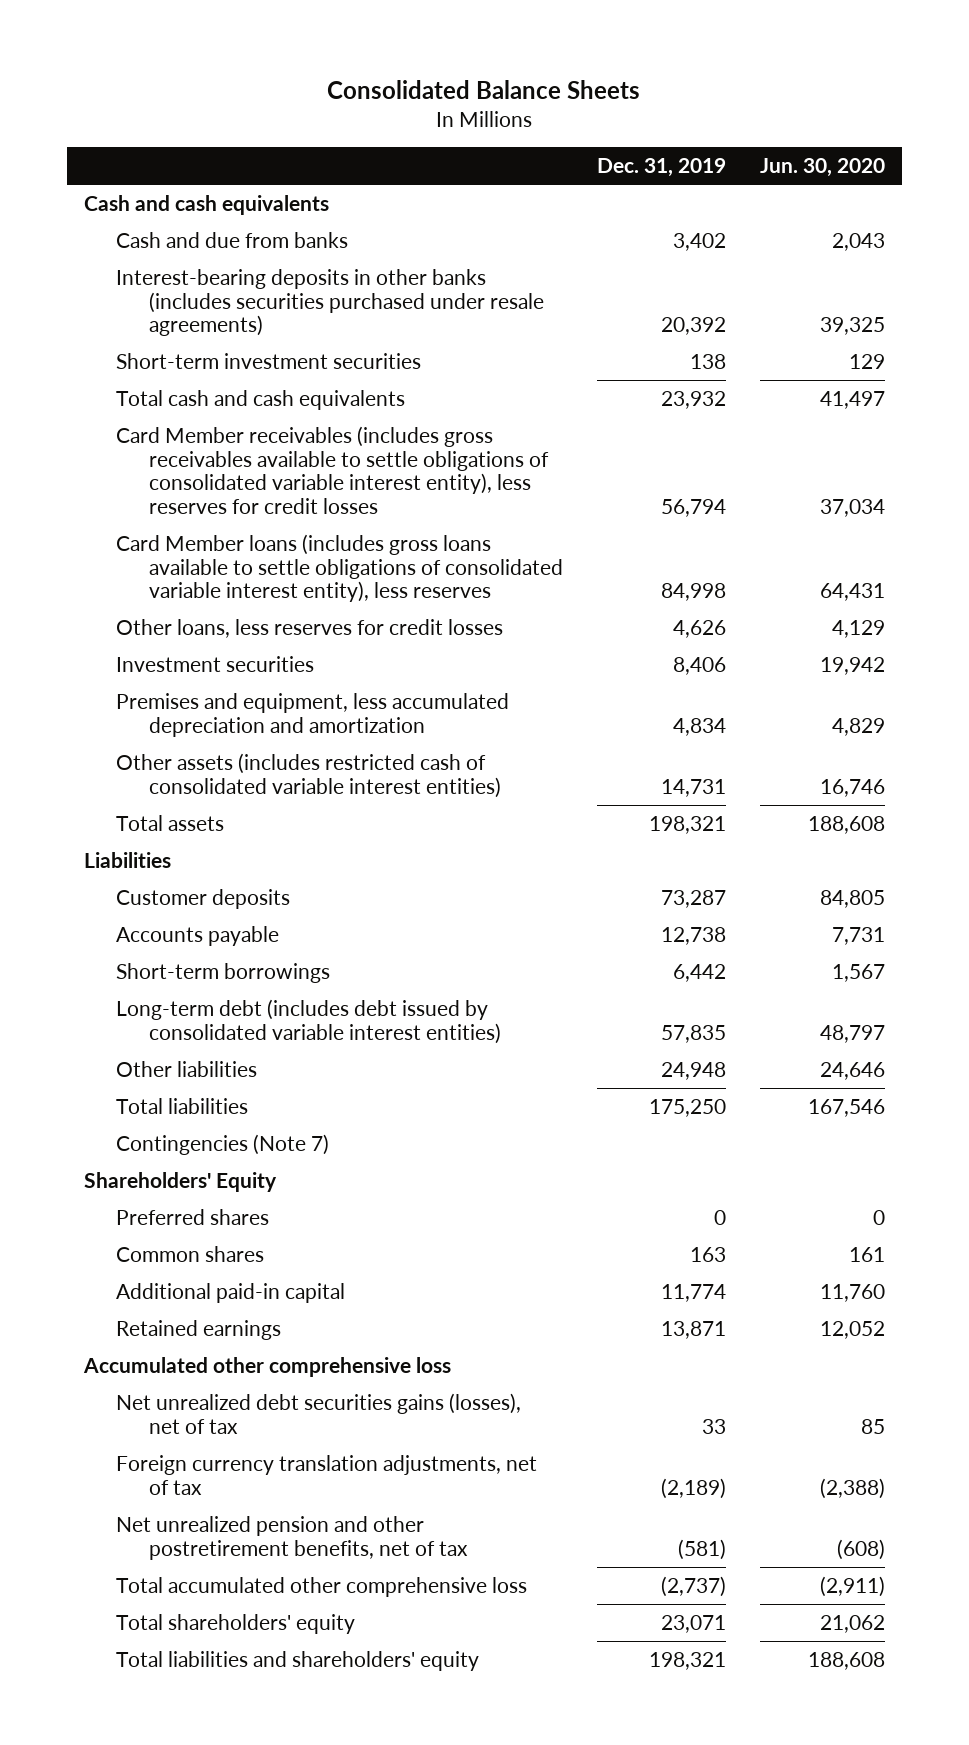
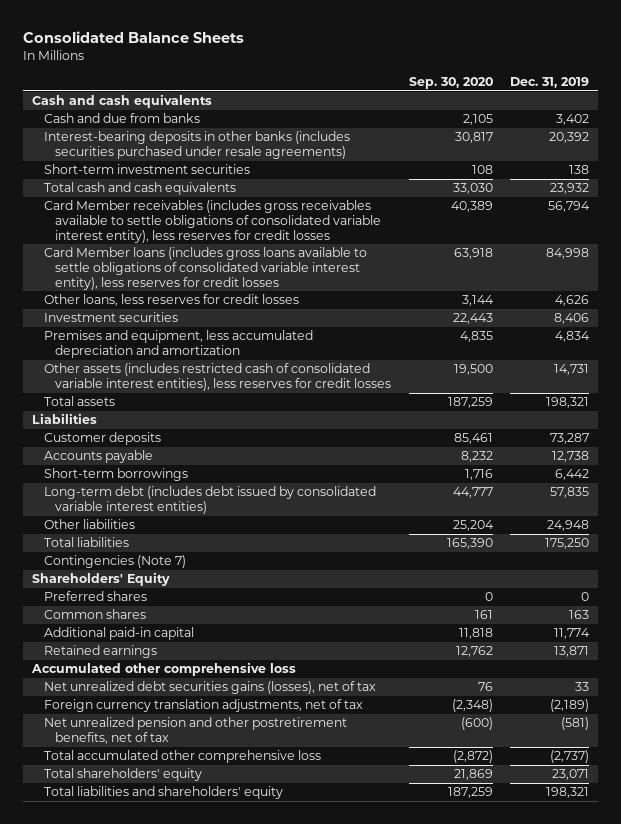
[759,158,885,178] Jun. 30, 2020 -> none
none -> [408,76,493,89] Sep. 30, 2020
[116,533,564,603] Card Member loans (includes gross loans available to settle obligations of consolidated variable interest entity), less reserves -> [43,247,367,290] Card Member loans (includes gross loans available to settle obligations of consolidated variable interest entity), less reserves for credit losses
[116,752,502,798] Other assets (includes restricted cash of consolidated variable interest entities) -> [43,363,392,392] Other assets (includes restricted cash of consolidated variable interest entities), less reserves for credit losses

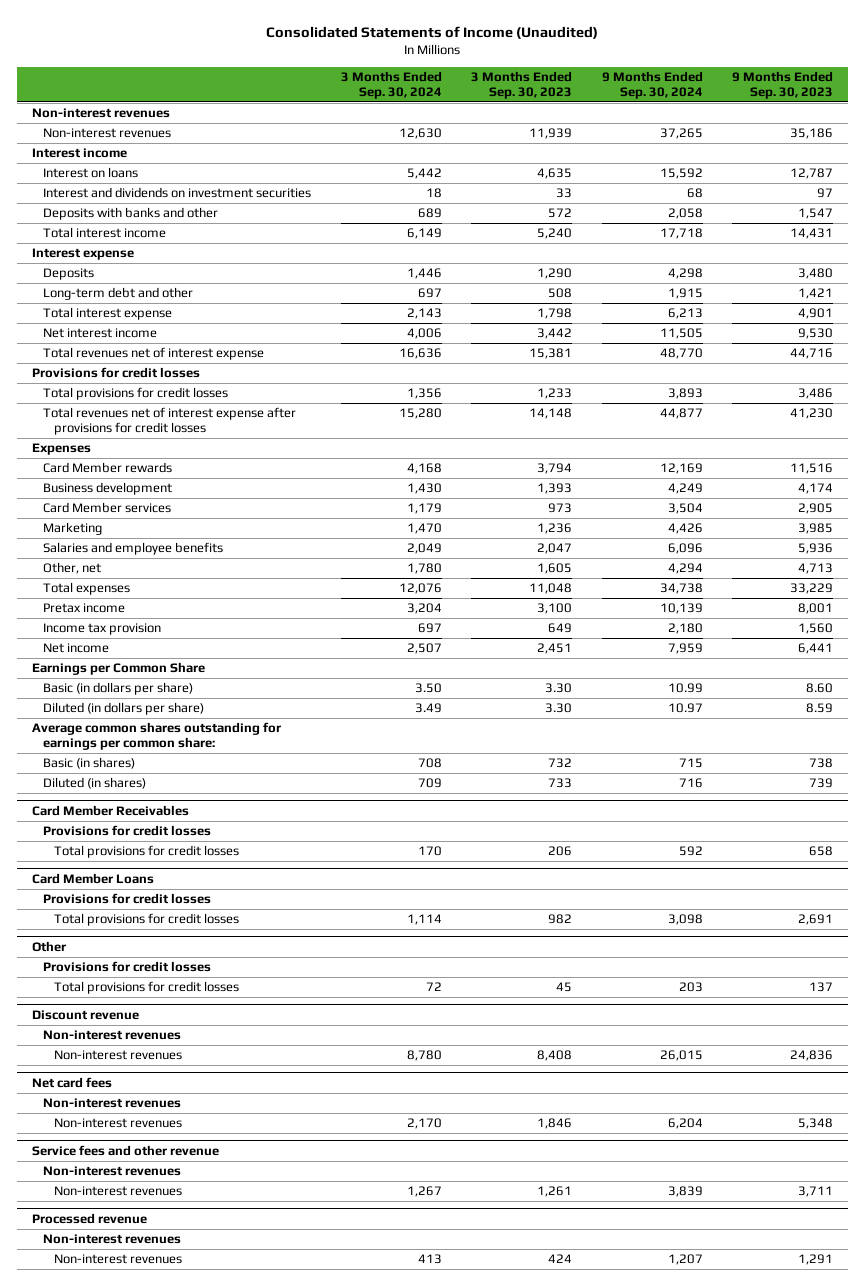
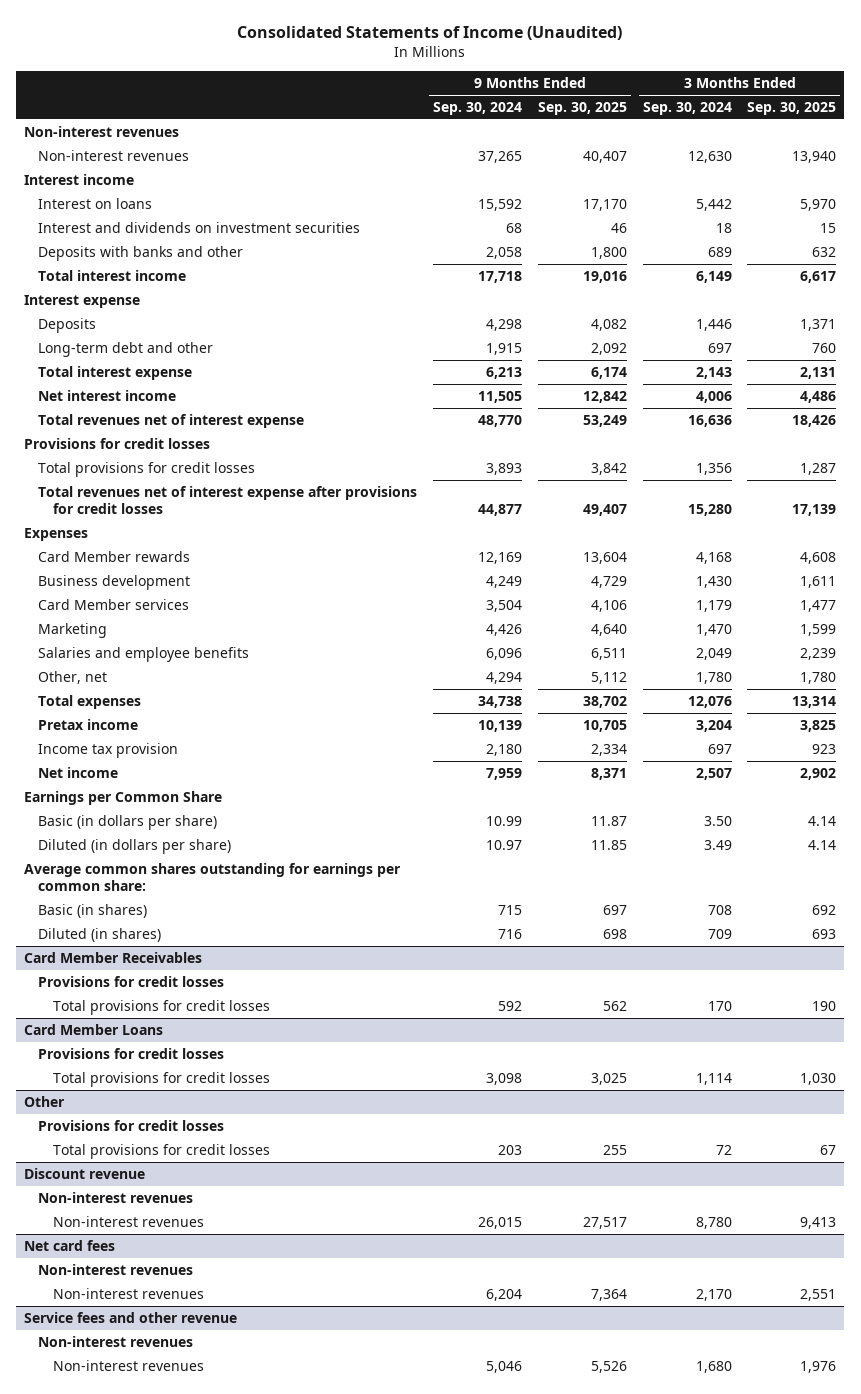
[471,71,573,99] 3 Months Ended Sep. 30, 2023 -> none
[732,71,834,99] 9 Months Ended Sep. 30, 2023 -> none
none -> [537,102,627,116] Sep. 30, 2025
none -> [747,102,837,116] Sep. 30, 2025
[31,1212,147,1224] Processed revenue -> none
[43,1234,182,1245] Non-interest revenues -> none
[54,1254,183,1265] Non-interest revenues -> none
[406,1186,442,1198] 1,267 -> [695,1360,732,1373] 1,680
[667,1186,703,1198] 3,839 -> [486,1360,523,1373] 5,046

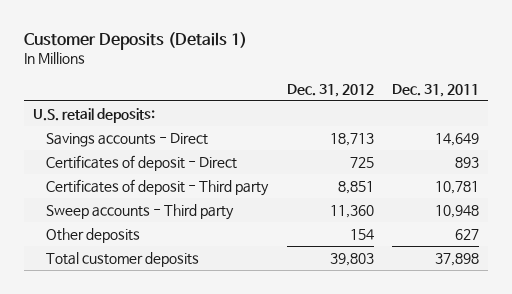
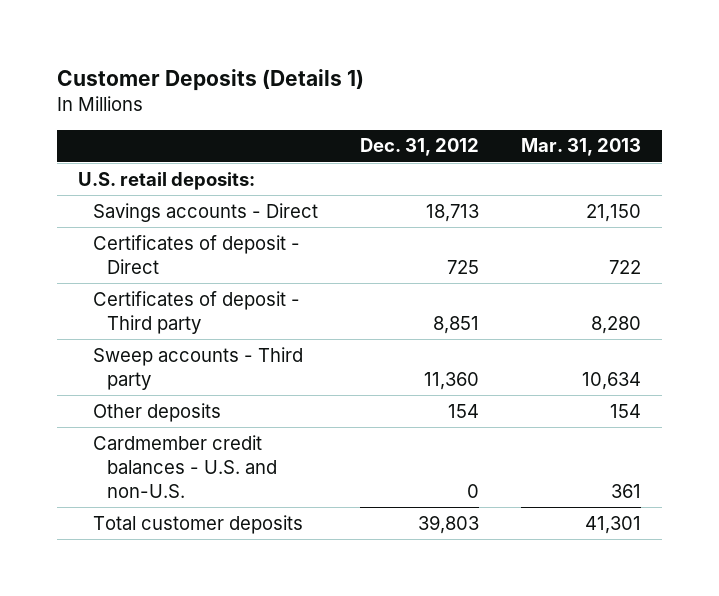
[391,83,479,97] Dec. 31, 2011 -> none
none -> [520,138,641,157] Mar. 31, 2013
none -> [92,434,277,498] Cardmember credit balances - U.S. and non-U.S.

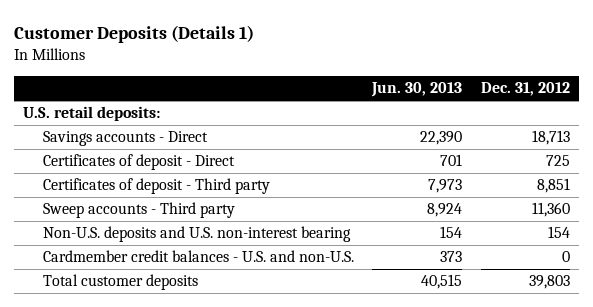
[520,138,641,157] Mar. 31, 2013 -> none
none -> [371,82,463,98] Jun. 30, 2013
[92,402,221,422] Other deposits -> [42,226,351,243] Non-U.S. deposits and U.S. non-interest bearing

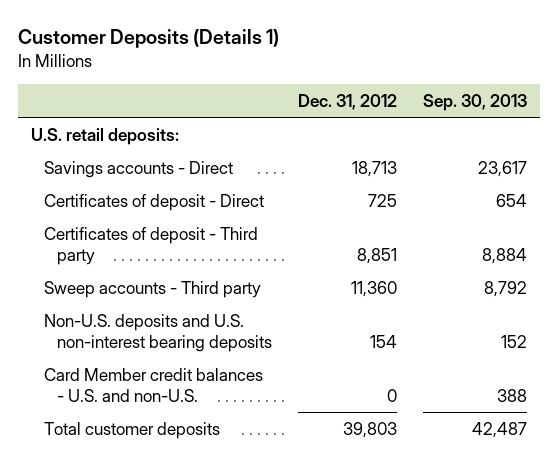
[371,82,463,98] Jun. 30, 2013 -> none
none -> [422,93,527,111] Sep. 30, 2013
[42,226,351,243] Non-U.S. deposits and U.S. non-interest bearing -> [43,313,272,352] Non-U.S. deposits and U.S. non-interest bearing deposits
[42,250,354,263] Cardmember credit balances - U.S. and non-U.S. -> [43,367,263,402] Card Member credit balances - U.S. and non-U.S.

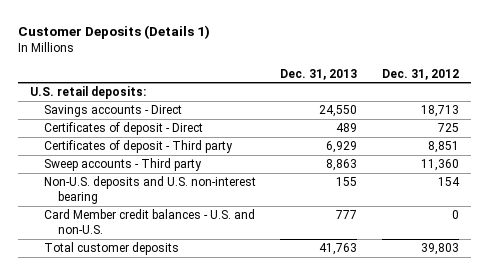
[422,93,527,111] Sep. 30, 2013 -> none
none -> [280,68,358,80] Dec. 31, 2013
[43,313,272,352] Non-U.S. deposits and U.S. non-interest bearing deposits -> [44,176,257,204] Non-U.S. deposits and U.S. non-interest bearing

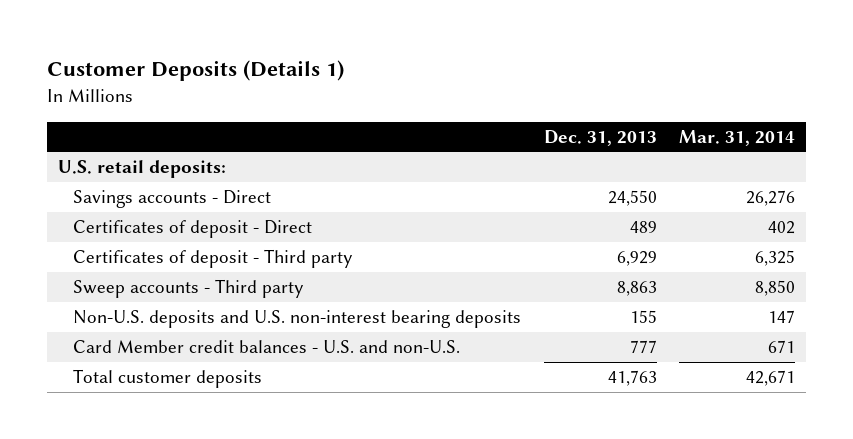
[381,68,459,80] Dec. 31, 2012 -> none
none -> [679,129,796,146] Mar. 31, 2014
[44,176,257,204] Non-U.S. deposits and U.S. non-interest bearing -> [73,310,522,329] Non-U.S. deposits and U.S. non-interest bearing deposits

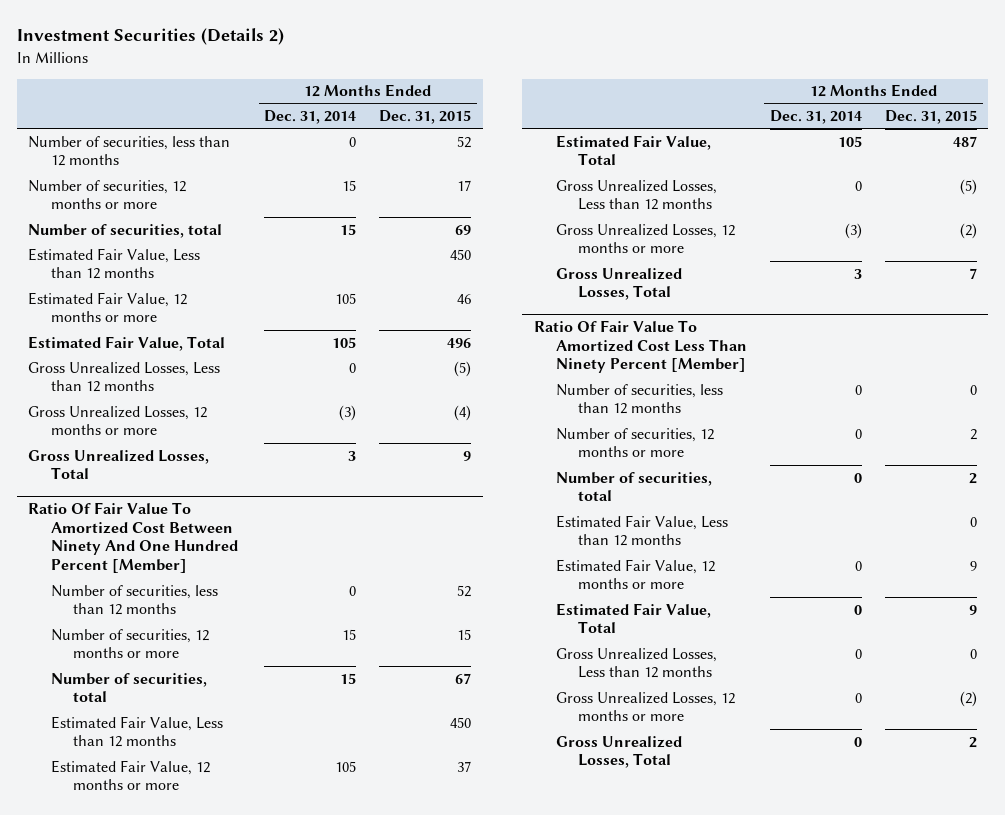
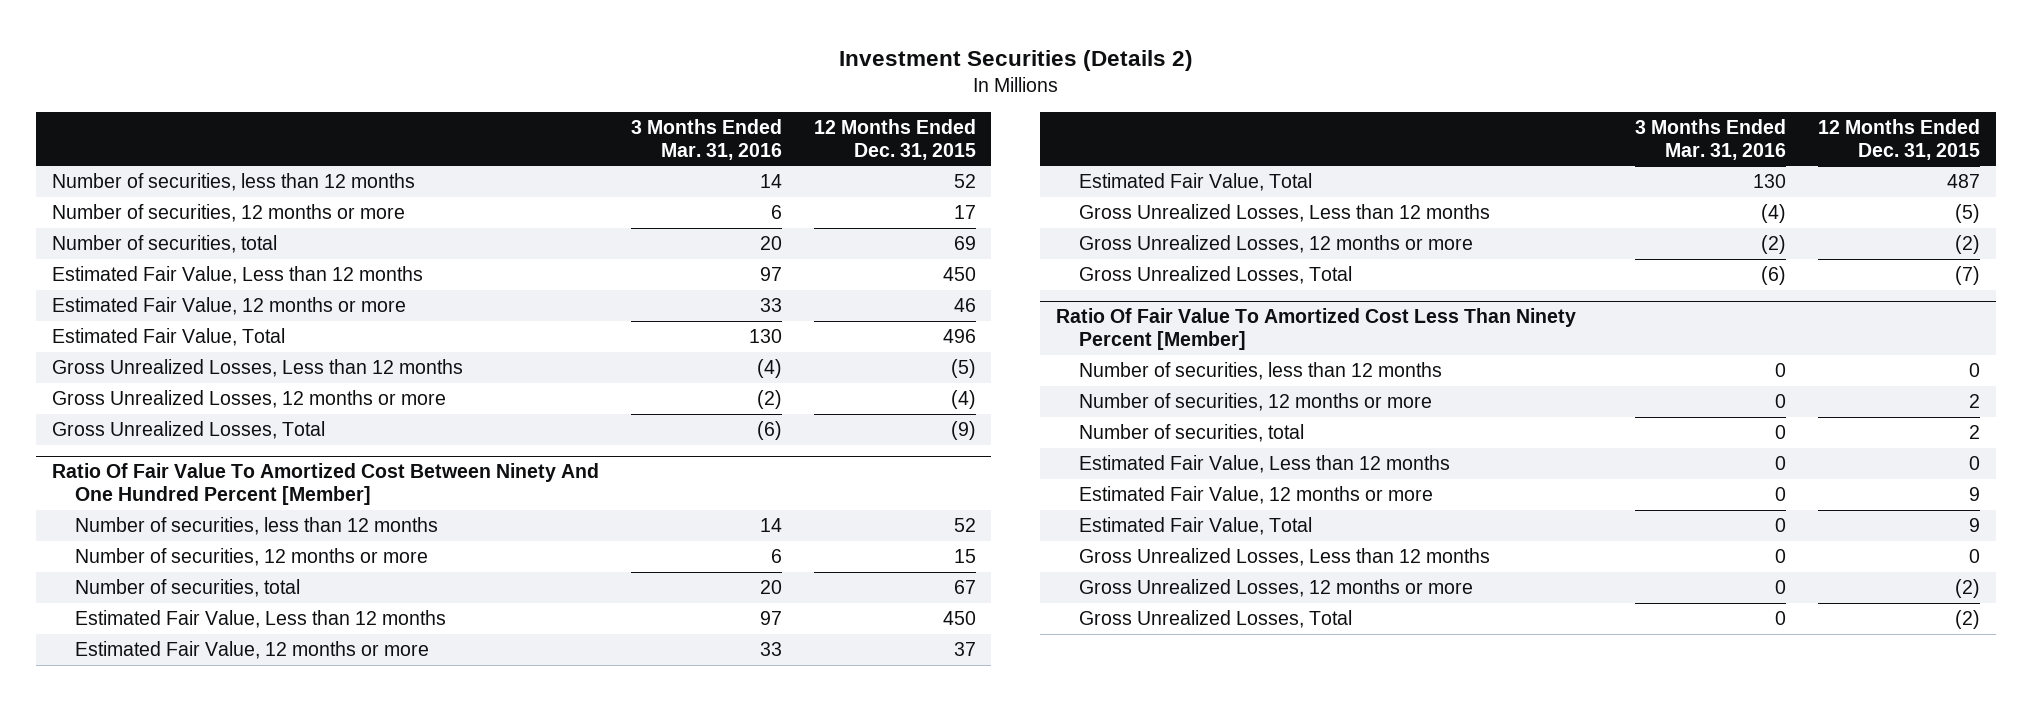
[264,110,357,125] Dec. 31, 2014 -> none
none -> [630,119,782,160] 3 Months Ended Mar. 31, 2016
[463,450,472,461] 9 -> [950,421,976,441] (9)
[968,267,977,279] 7 -> [1955,266,1981,286] (7)
[968,736,977,748] 2 -> [1955,610,1981,630] (2)

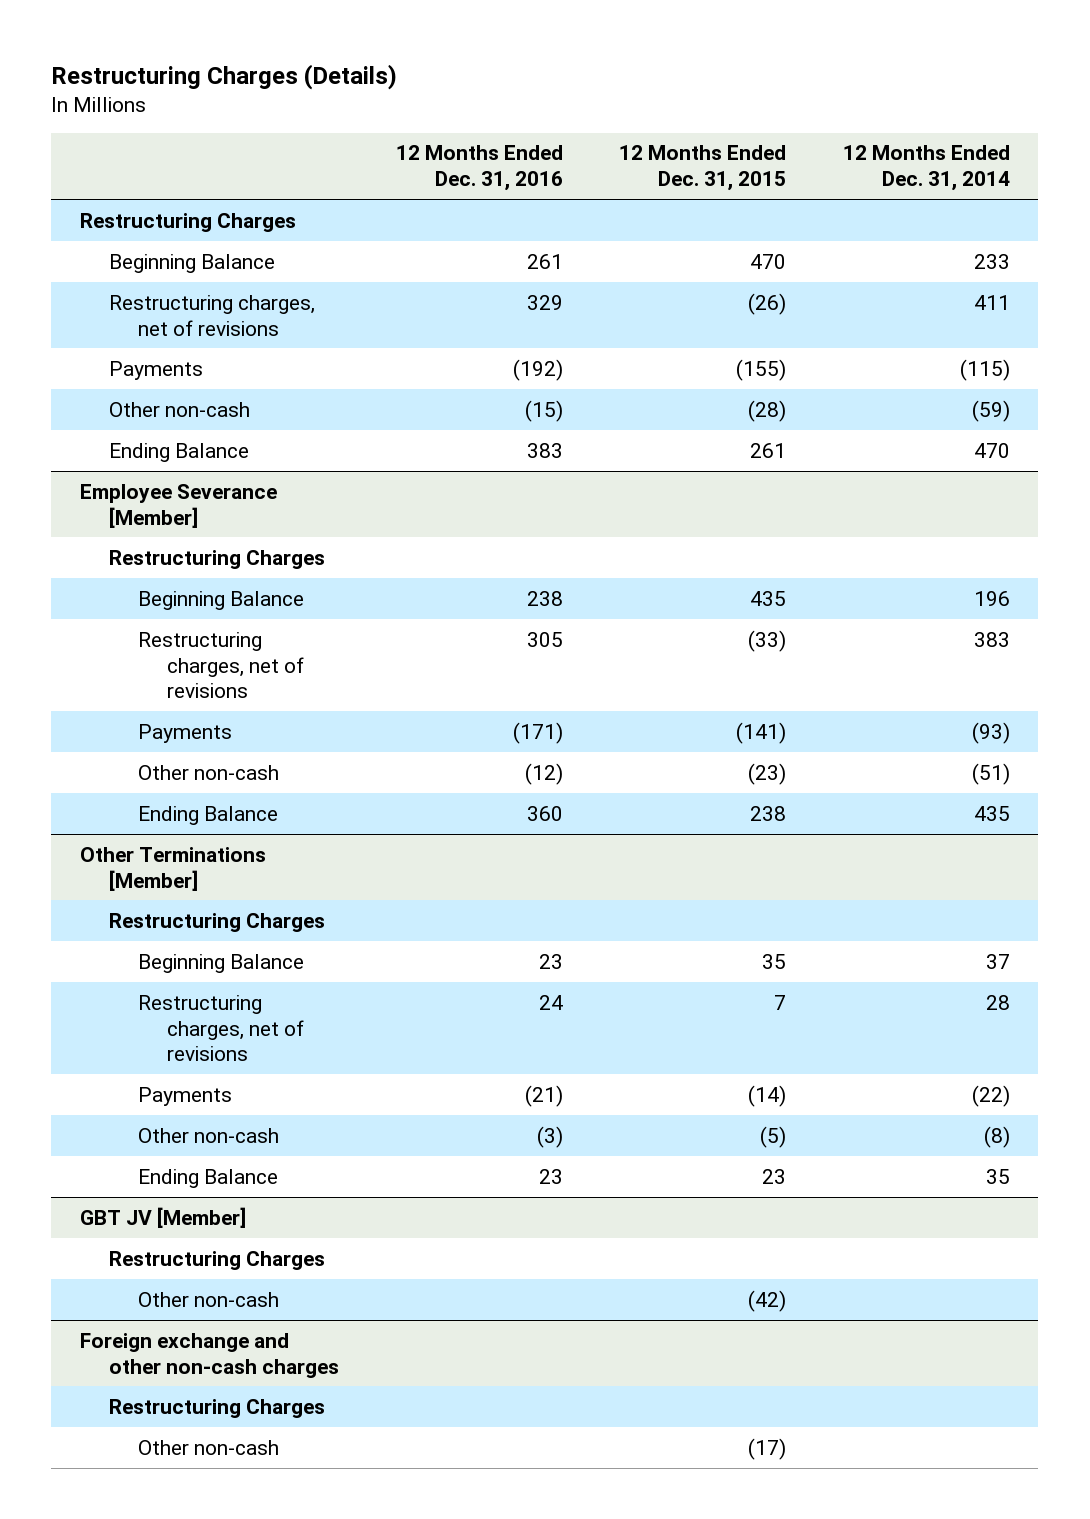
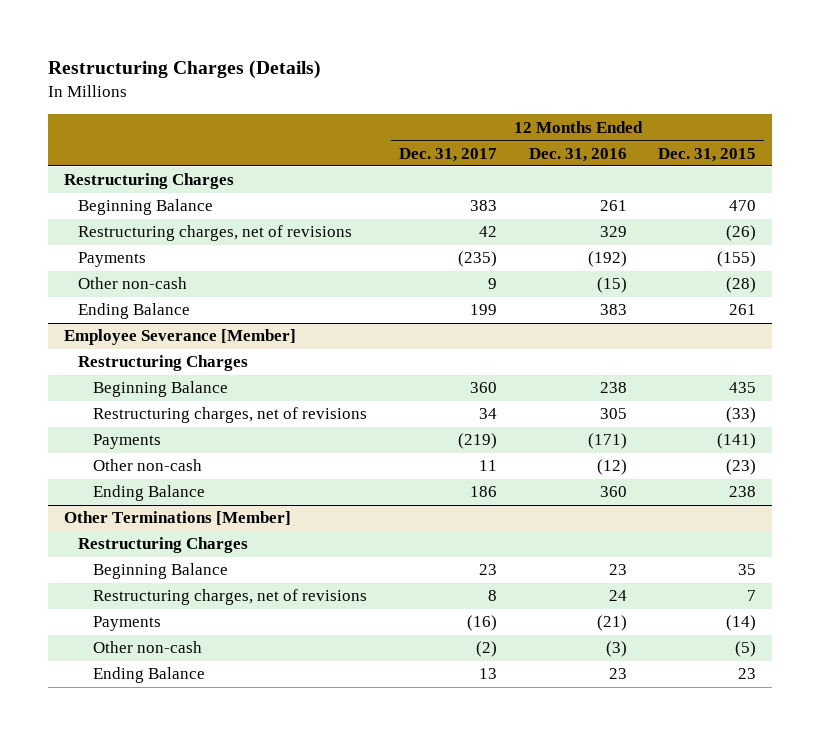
[843,145,1011,192] 12 Months Ended Dec. 31, 2014 -> none
none -> [398,147,497,162] Dec. 31, 2017
[79,1206,246,1228] GBT JV [Member] -> none
[108,1250,325,1270] Restructuring Charges -> none
[137,1291,279,1307] Other non-cash -> none
[79,1332,339,1378] Foreign exchange and other non-cash charges -> none
[108,1398,325,1418] Restructuring Charges -> none
[137,1439,279,1455] Other non-cash -> none

